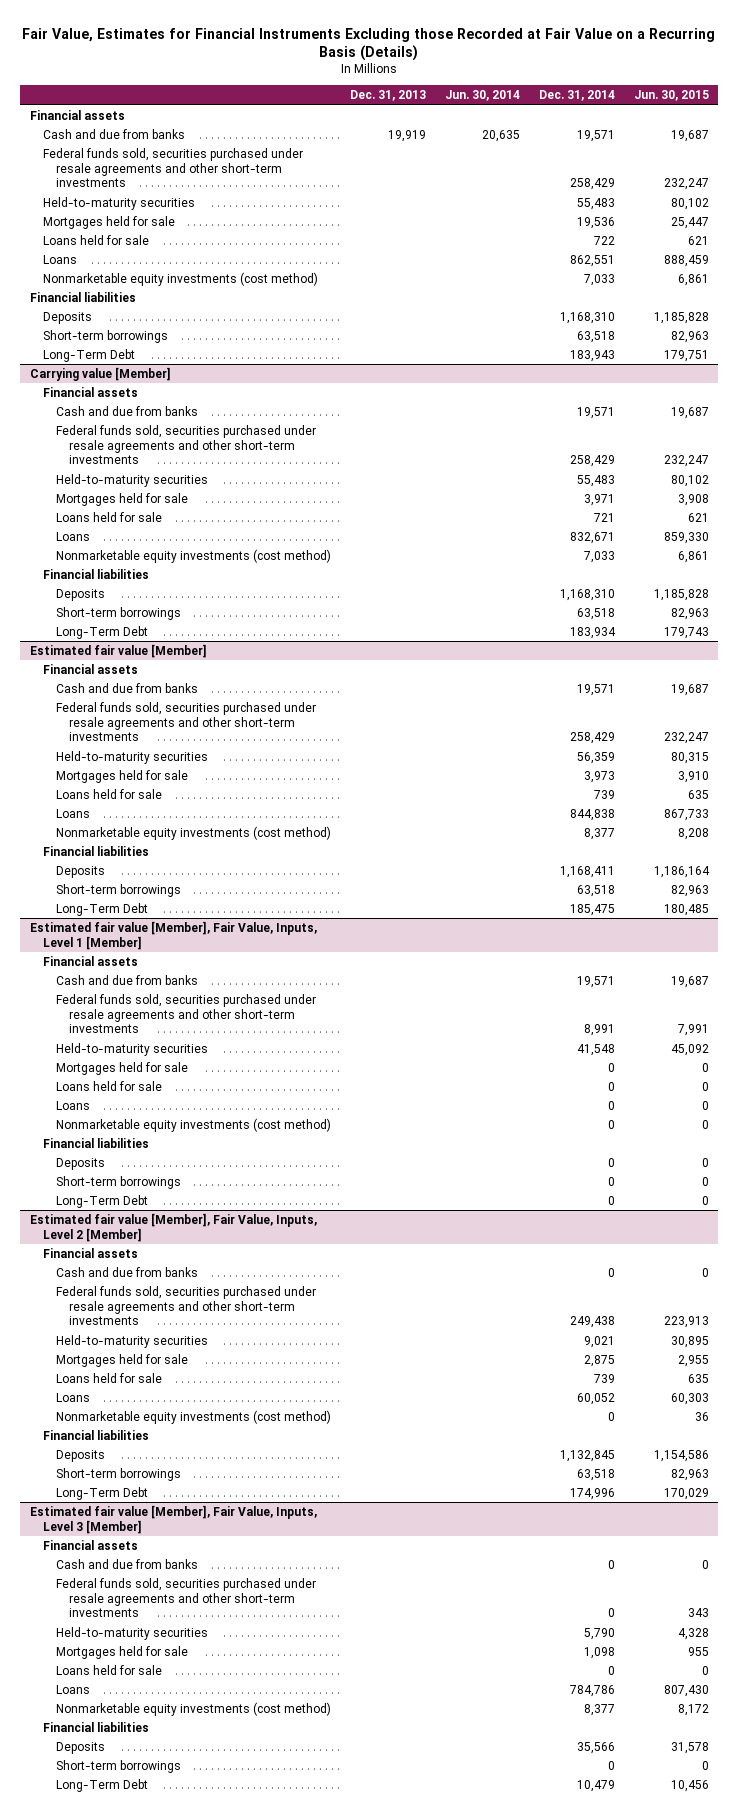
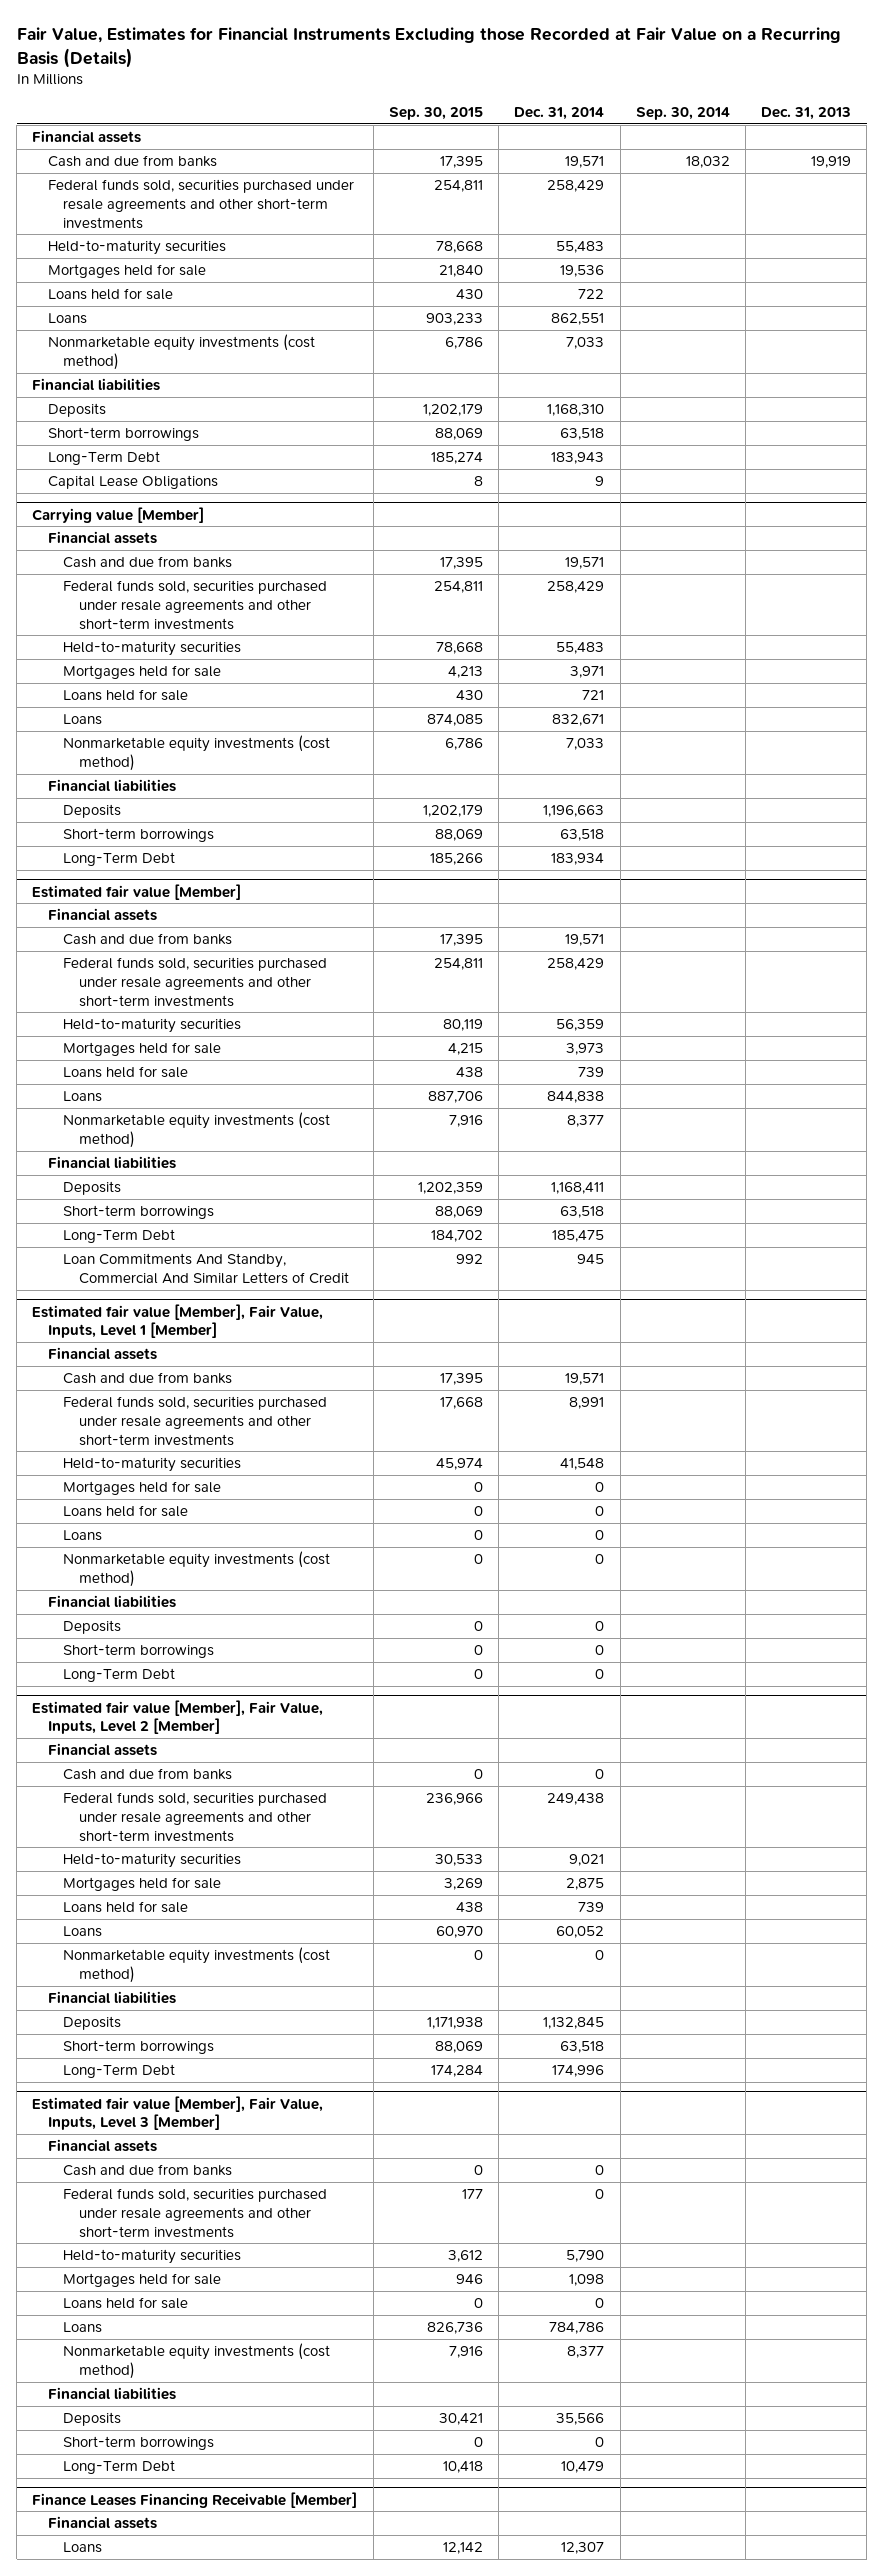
[444,90,520,102] Jun. 30, 2014 -> none
[633,90,709,102] Jun. 30, 2015 -> none
none -> [388,106,483,120] Sep. 30, 2015
none -> [635,106,730,120] Sep. 30, 2014
none -> [47,475,218,490] Capital Lease Obligations
[559,588,615,601] 1,168,310 -> [543,805,605,818] 1,196,663
none -> [63,1253,349,1284] Loan Commitments And Standby, Commercial And Similar Letters of Credit
none -> [32,2491,358,2508] Finance Leases Financing Receivable [Member]
none -> [47,2516,157,2530] Financial assets
none -> [63,2542,103,2554] Loans

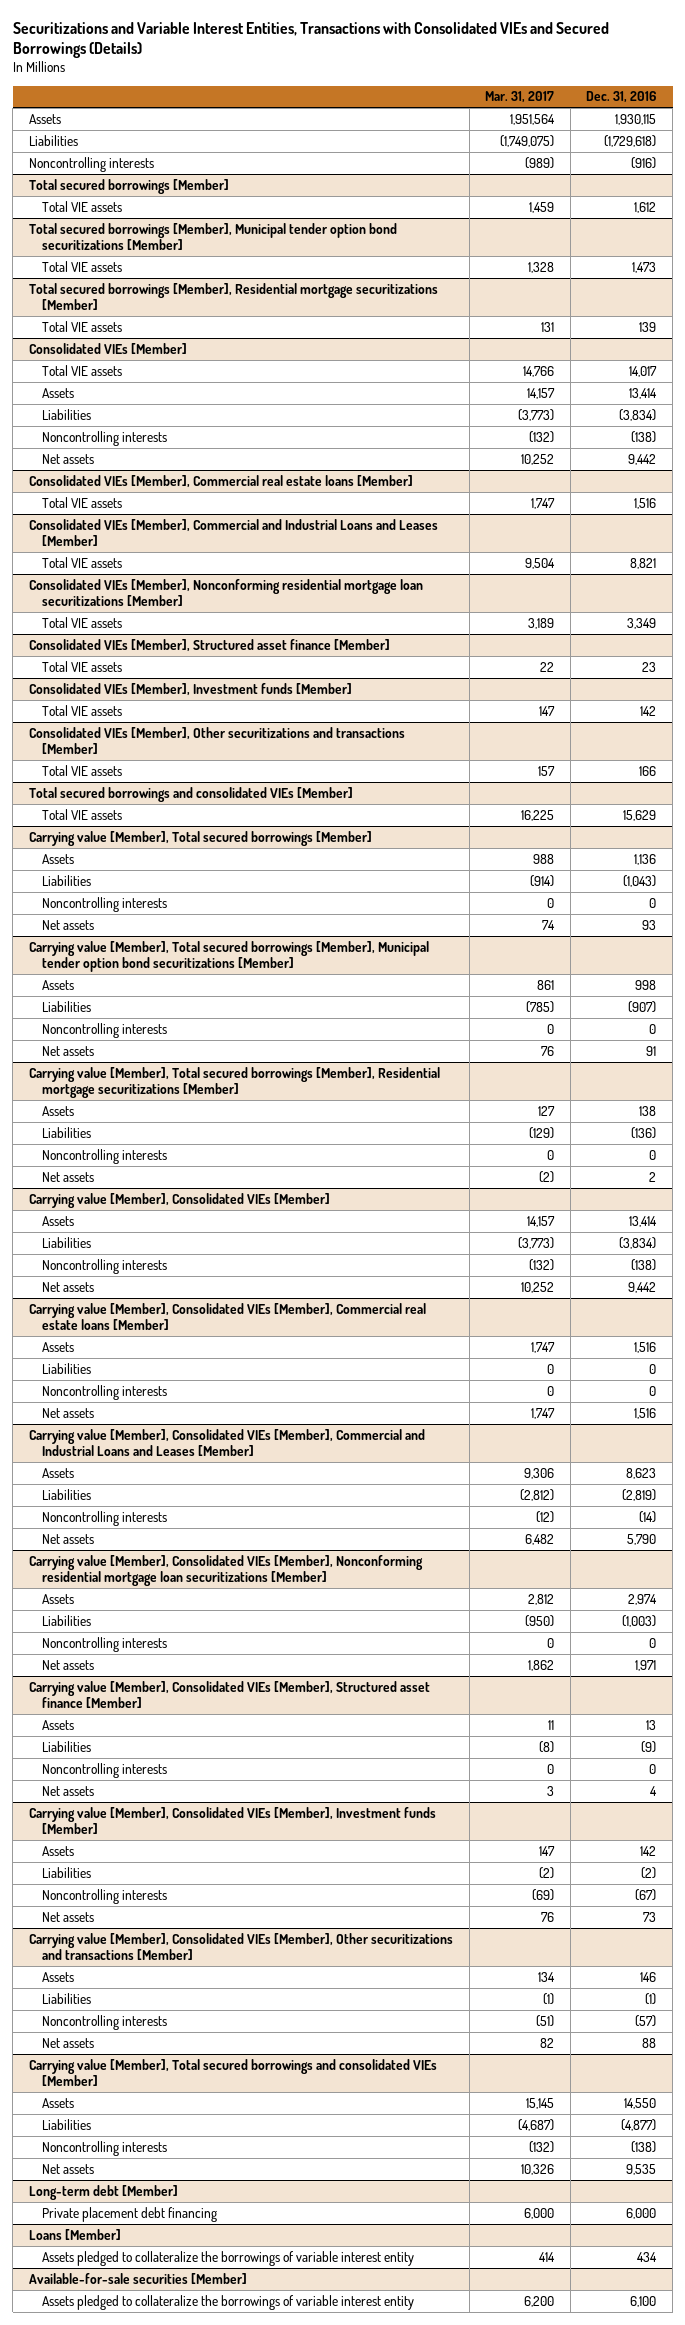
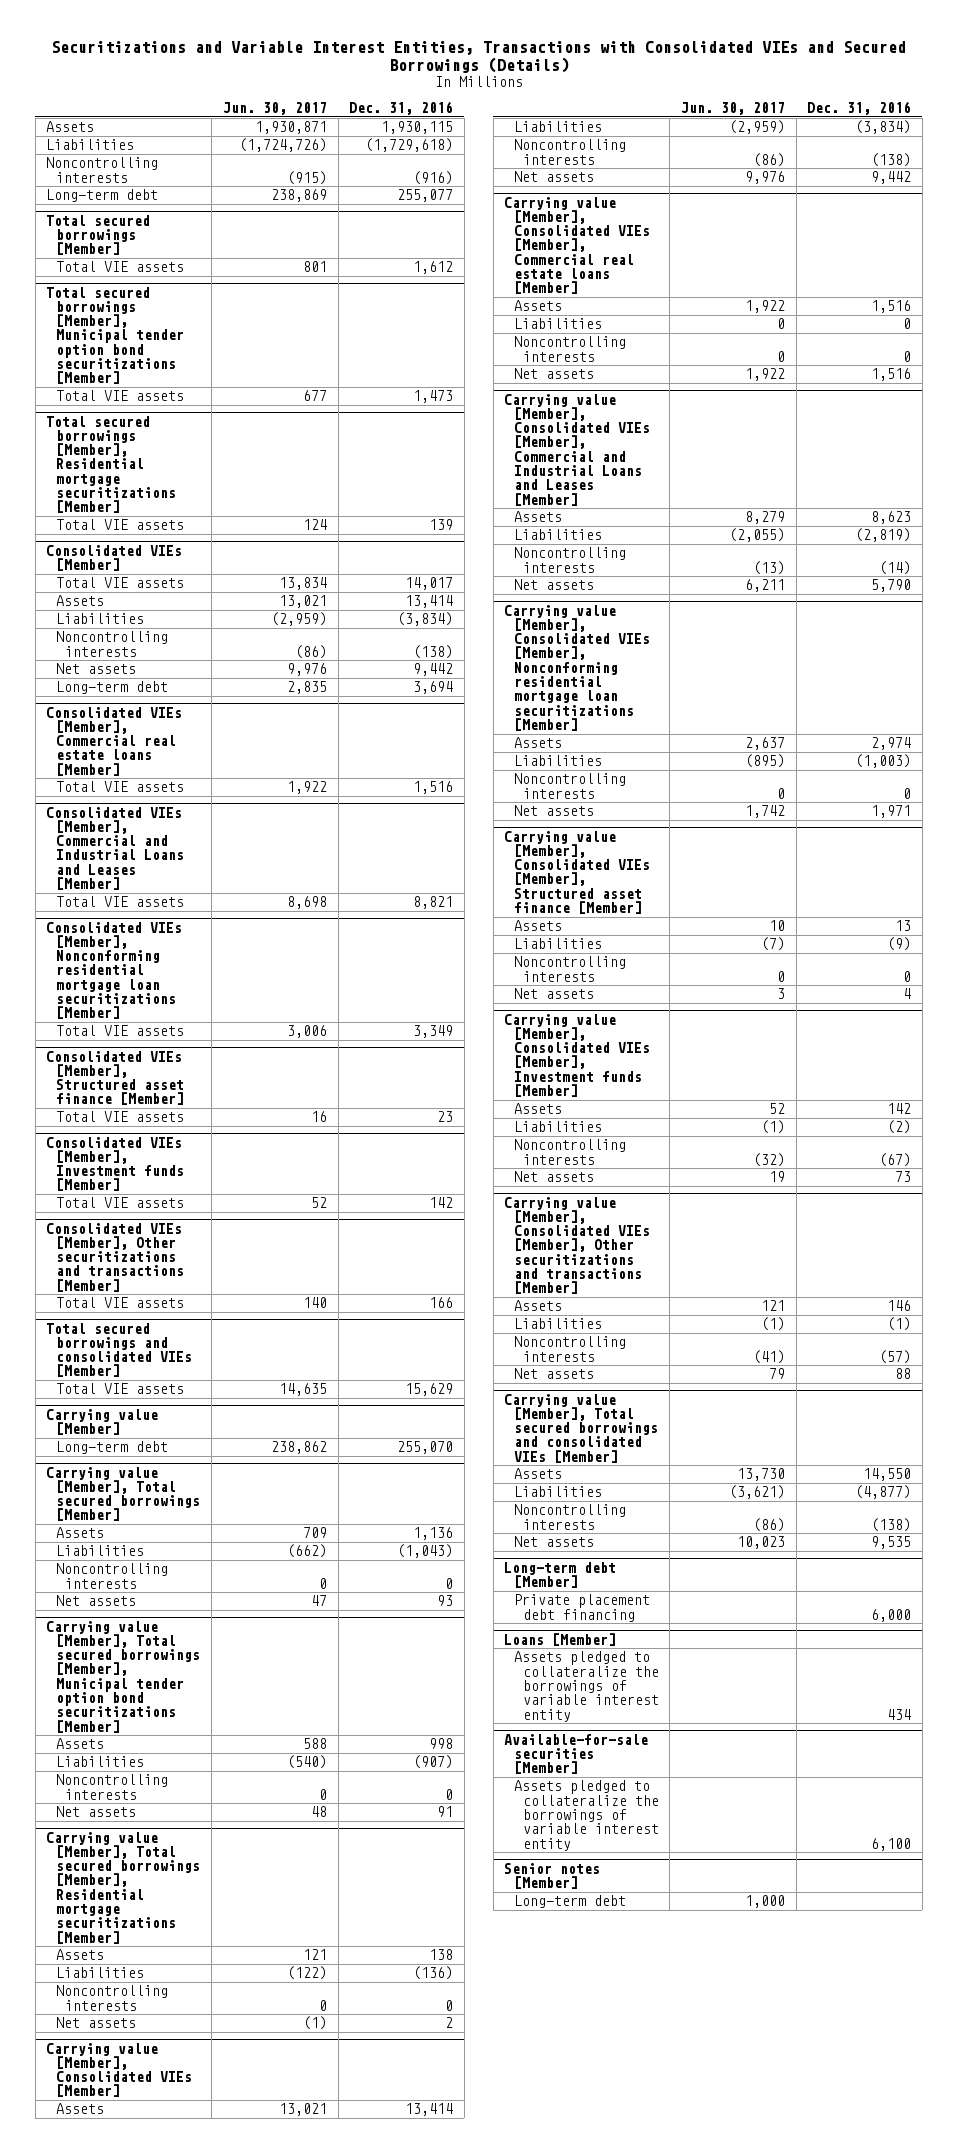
[485,91,555,104] Mar. 31, 2017 -> none
none -> [222,101,327,115] Jun. 30, 2017
none -> [46,189,159,203] Long-term debt
none -> [55,681,168,695] Long-term debt
none -> [46,1408,159,1435] Carrying value [Member]
none -> [55,1441,168,1455] Long-term debt
none -> [504,1862,601,1889] Senior notes [Member]
none -> [513,1895,626,1909] Long-term debt

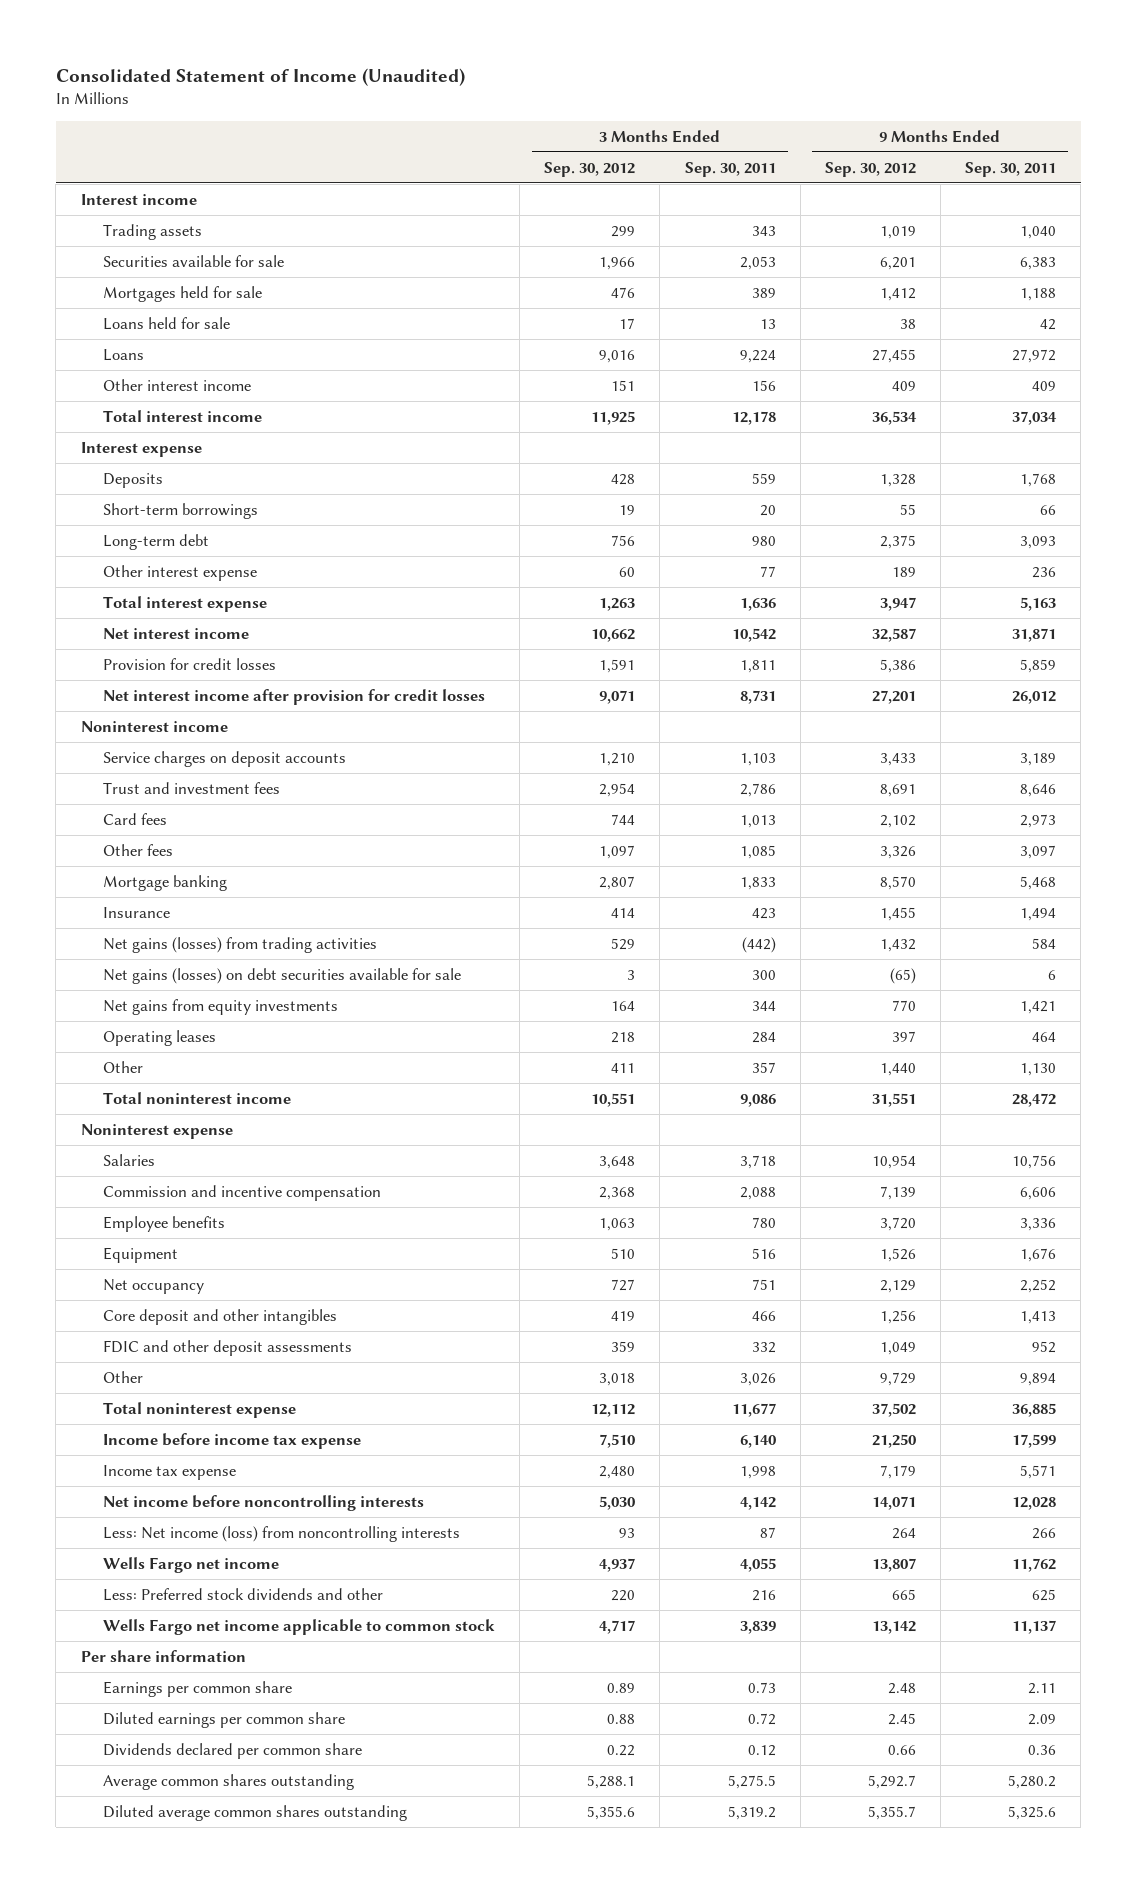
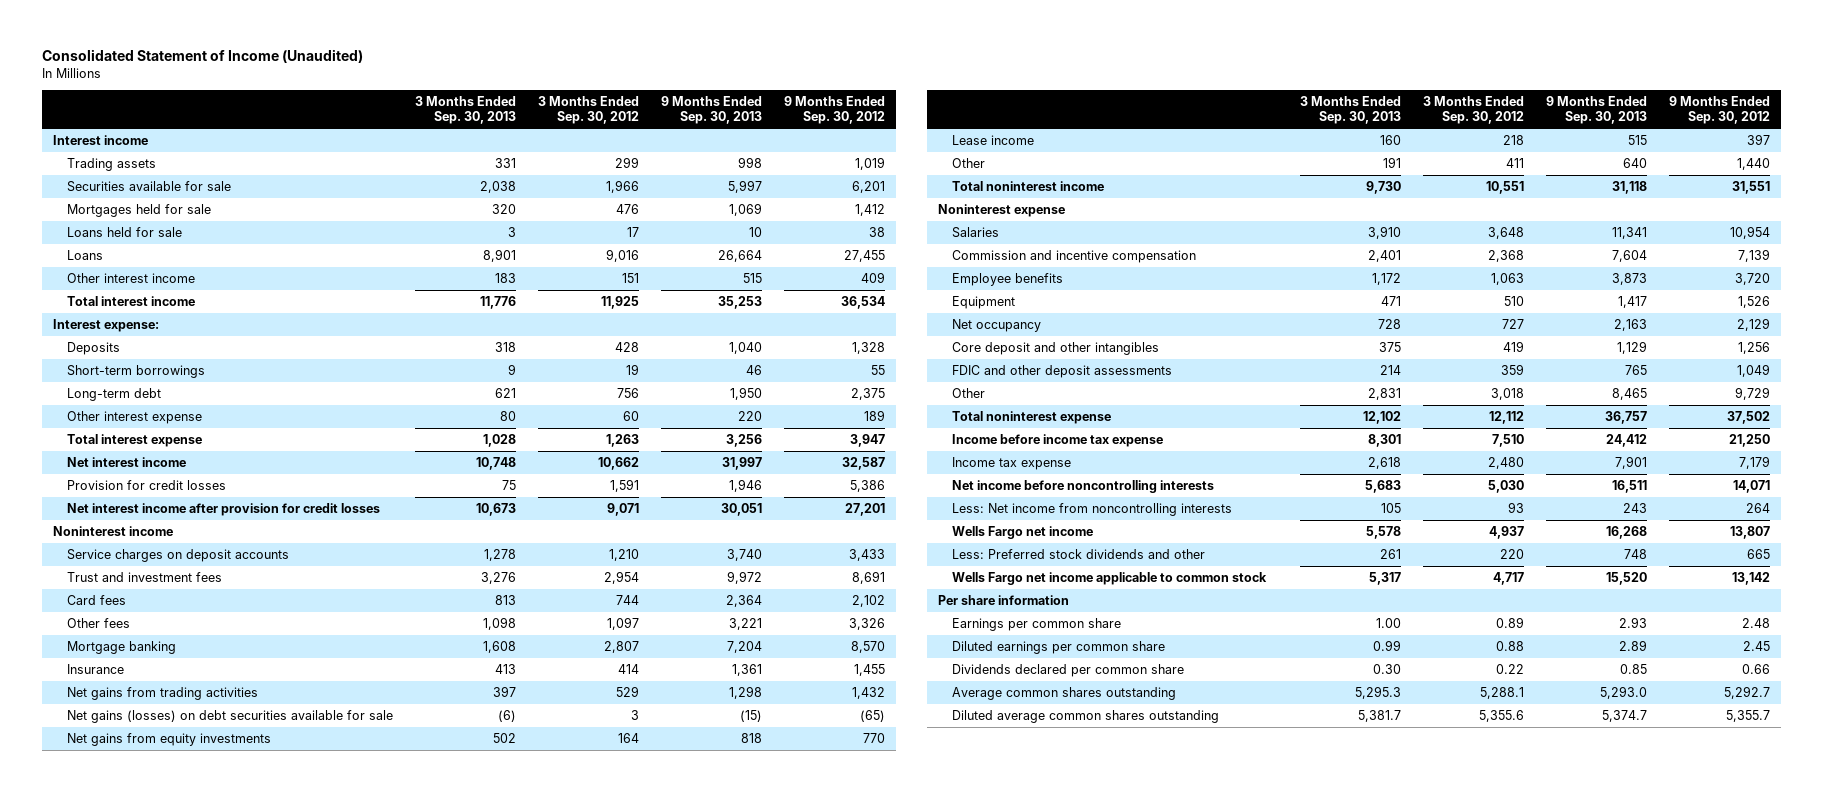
[684,161,776,177] Sep. 30, 2011 -> none
[965,161,1057,177] Sep. 30, 2011 -> none
none -> [415,96,517,124] 3 Months Ended Sep. 30, 2013
none -> [661,96,763,124] 9 Months Ended Sep. 30, 2013
[80,441,202,457] Interest expense -> [53,319,160,333] Interest expense:
[103,936,378,953] Net gains (losses) from trading activities -> [67,687,259,701] Net gains from trading activities
[103,1029,217,1046] Operating leases -> [951,135,1034,146] Lease income
[103,1525,461,1542] Less: Net income (loss) from noncontrolling interests -> [951,503,1232,517] Less: Net income from noncontrolling interests

